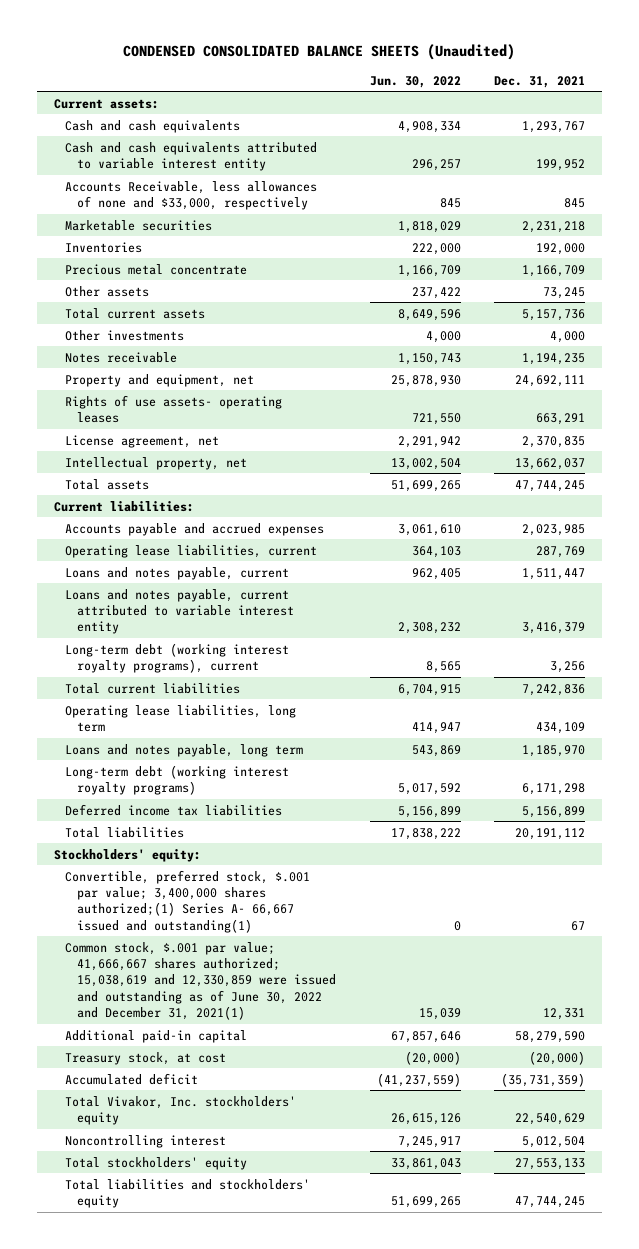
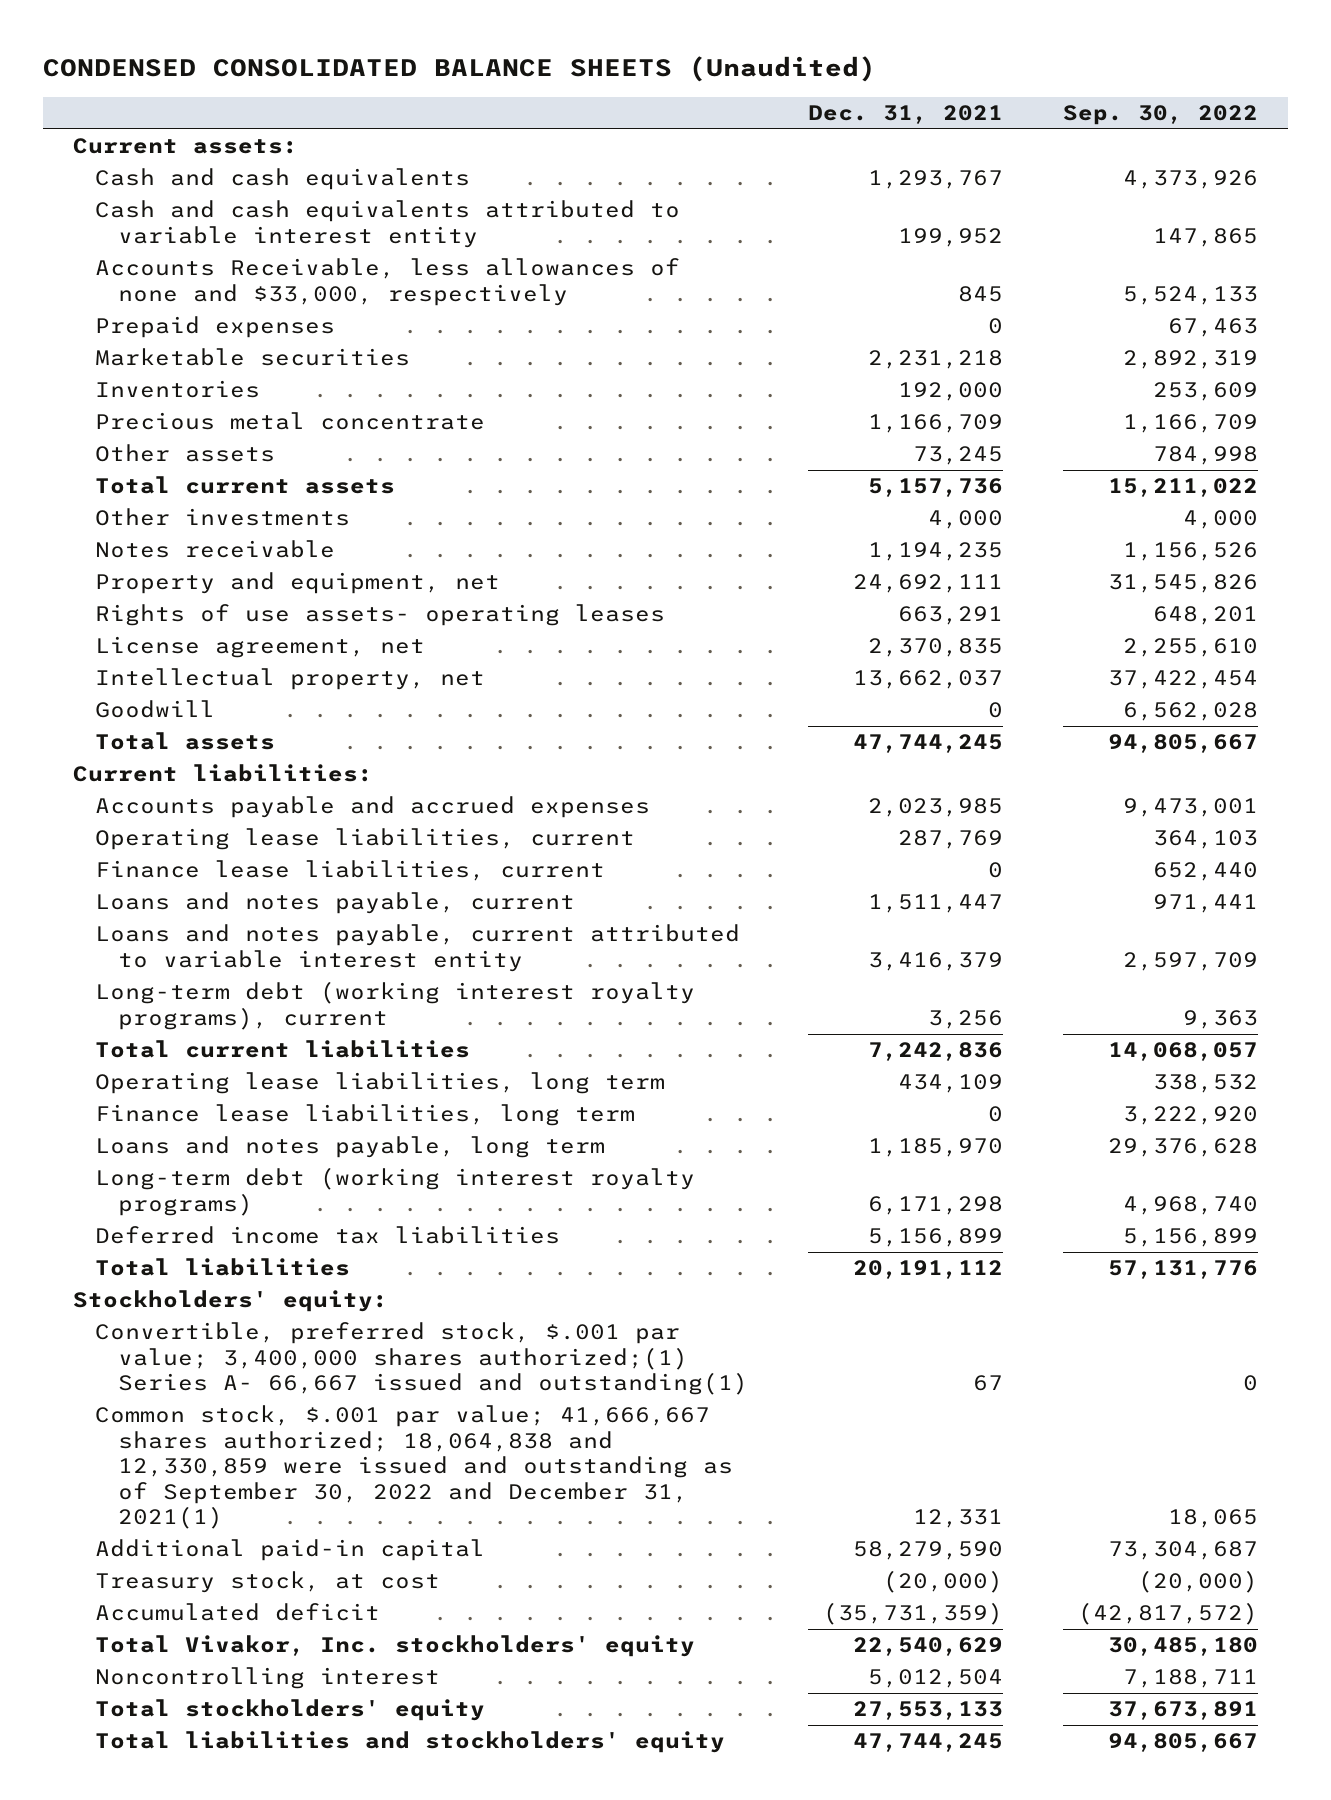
[369,75,461,88] Jun. 30, 2022 -> none
none -> [1063,105,1259,126] Sep. 30, 2022
none -> [95,316,336,339] Prepaid expenses
none -> [95,700,216,719] Goodwill
none -> [95,860,606,882] Finance lease liabilities, current
none -> [95,1104,636,1127] Finance lease liabilities, long term
[65,941,337,1021] Common stock, $.001 par value; 41,666,667 shares authorized; 15,038,619 and 12,330,859 were issued and outstanding as of June 30, 2022 and December 31, 2021(1) -> [95,1405,733,1530] Common stock, $.001 par value; 41,666,667 shares authorized; 18,064,838 and 12,330,859 were issued and outstanding as of September 30, 2022 and December 31, 2021(1)

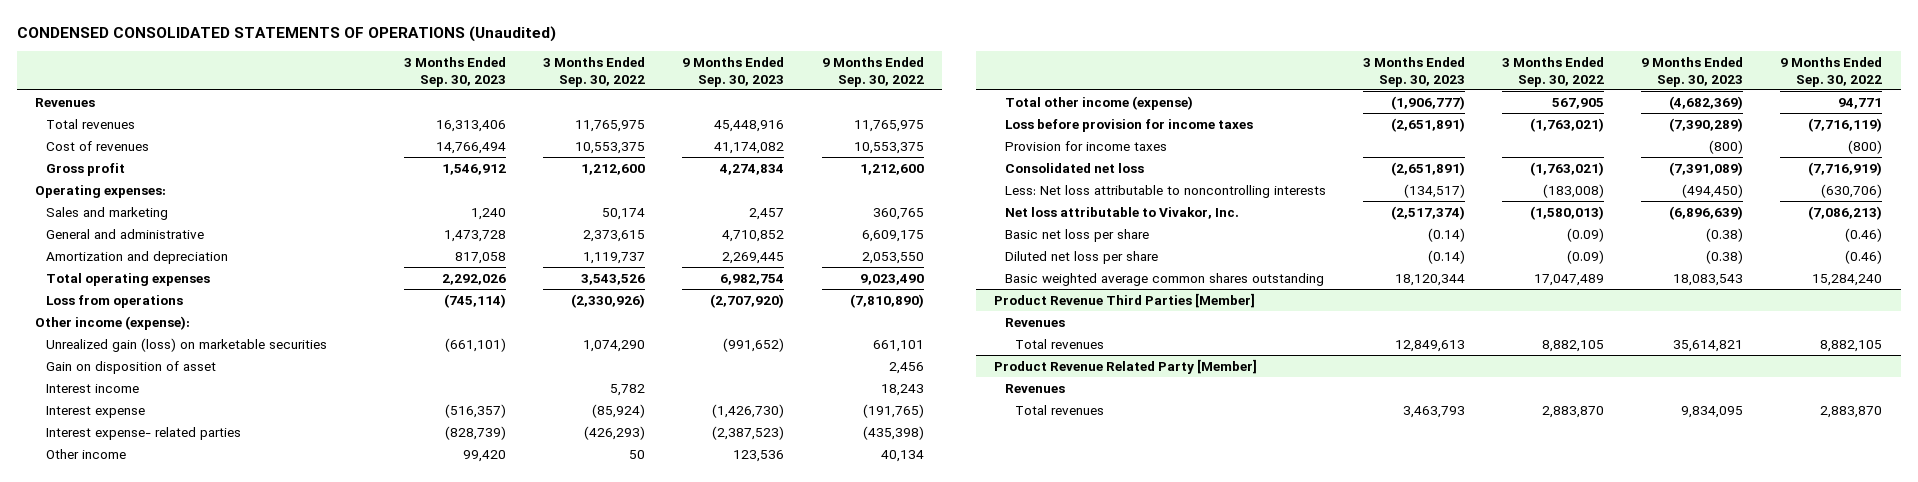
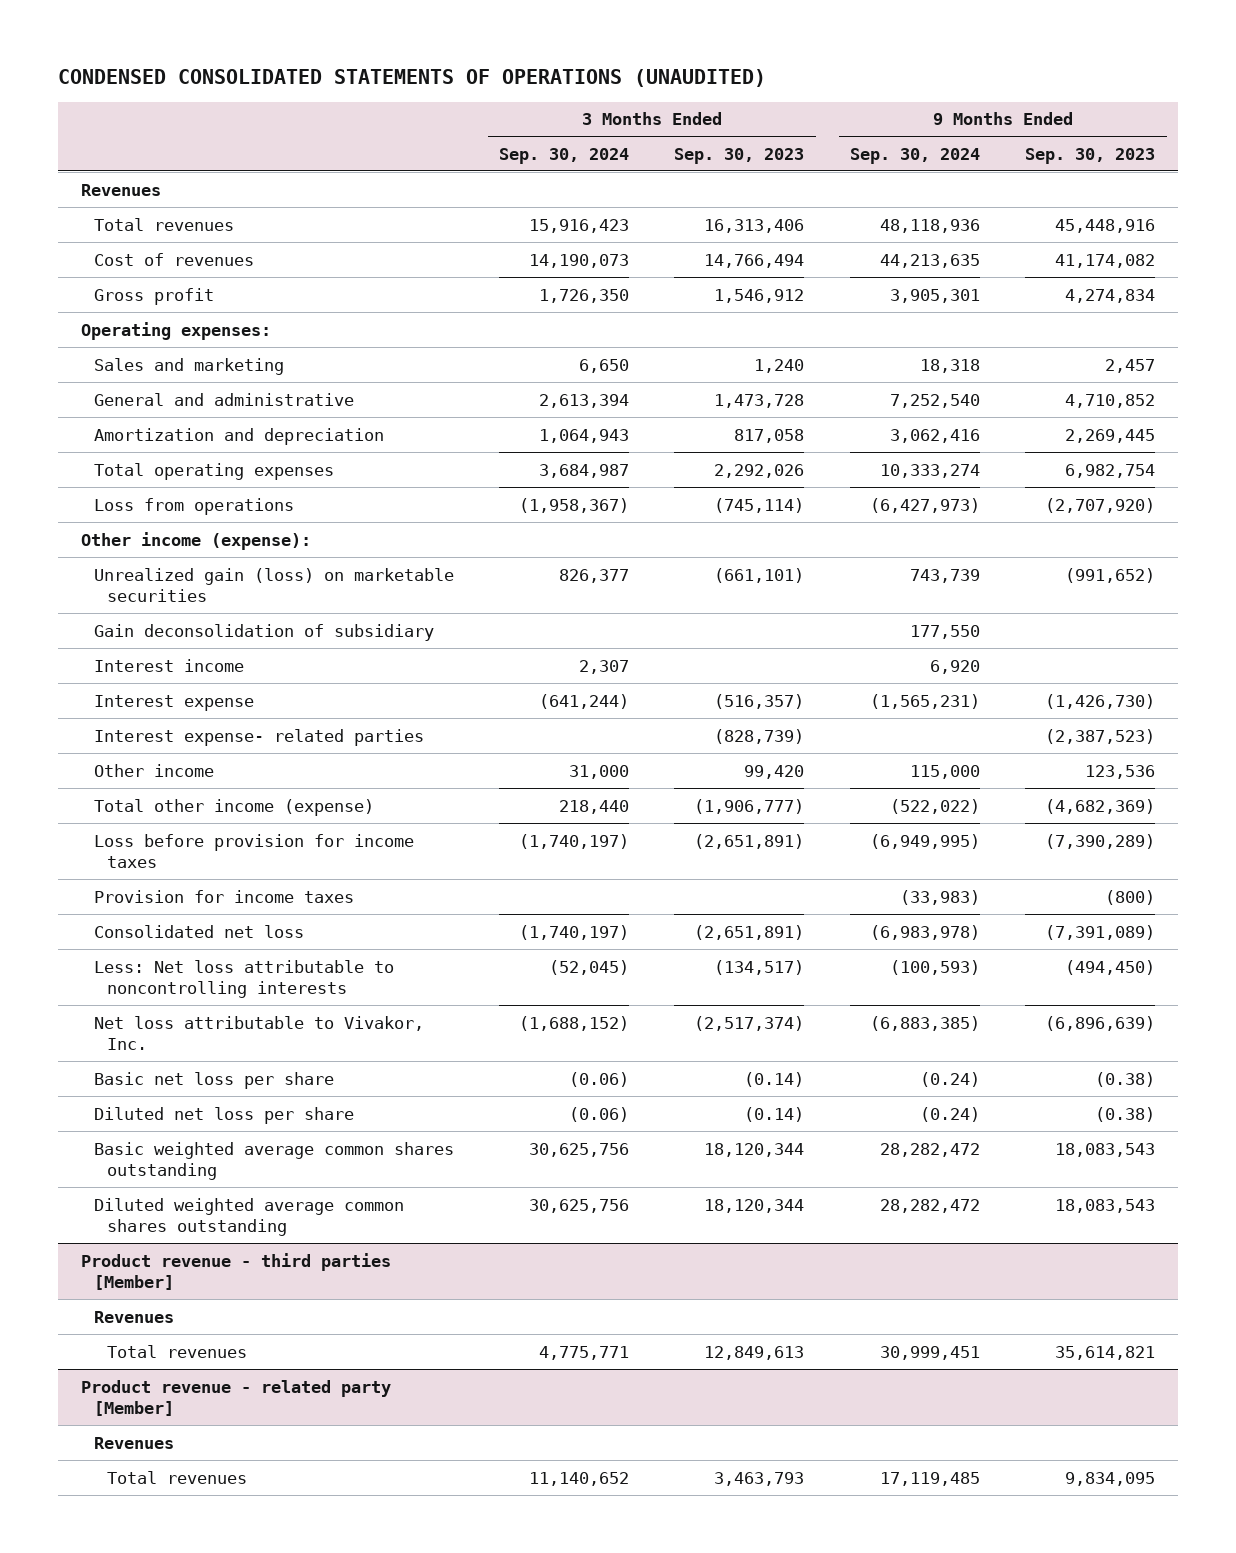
[16,25,556,42] CONDENSED CONSOLIDATED STATEMENTS OF OPERATIONS (Unaudited) -> [57,69,766,88] CONDENSED CONSOLIDATED STATEMENTS OF OPERATIONS (UNAUDITED)
[543,56,646,87] 3 Months Ended Sep. 30, 2022 -> none
[821,56,924,87] 9 Months Ended Sep. 30, 2022 -> none
none -> [498,147,629,164] Sep. 30, 2024
none -> [849,147,980,164] Sep. 30, 2024
[45,360,216,374] Gain on disposition of asset -> none
none -> [93,623,434,641] Gain deconsolidation of subsidiary
none -> [93,1197,404,1237] Diluted weighted average common shares outstanding
[994,292,1256,308] Product Revenue Third Parties [Member] -> [80,1252,391,1291] Product revenue - third parties [Member]
[994,358,1258,374] Product Revenue Related Party [Member] -> [80,1379,391,1417] Product revenue - related party [Member]

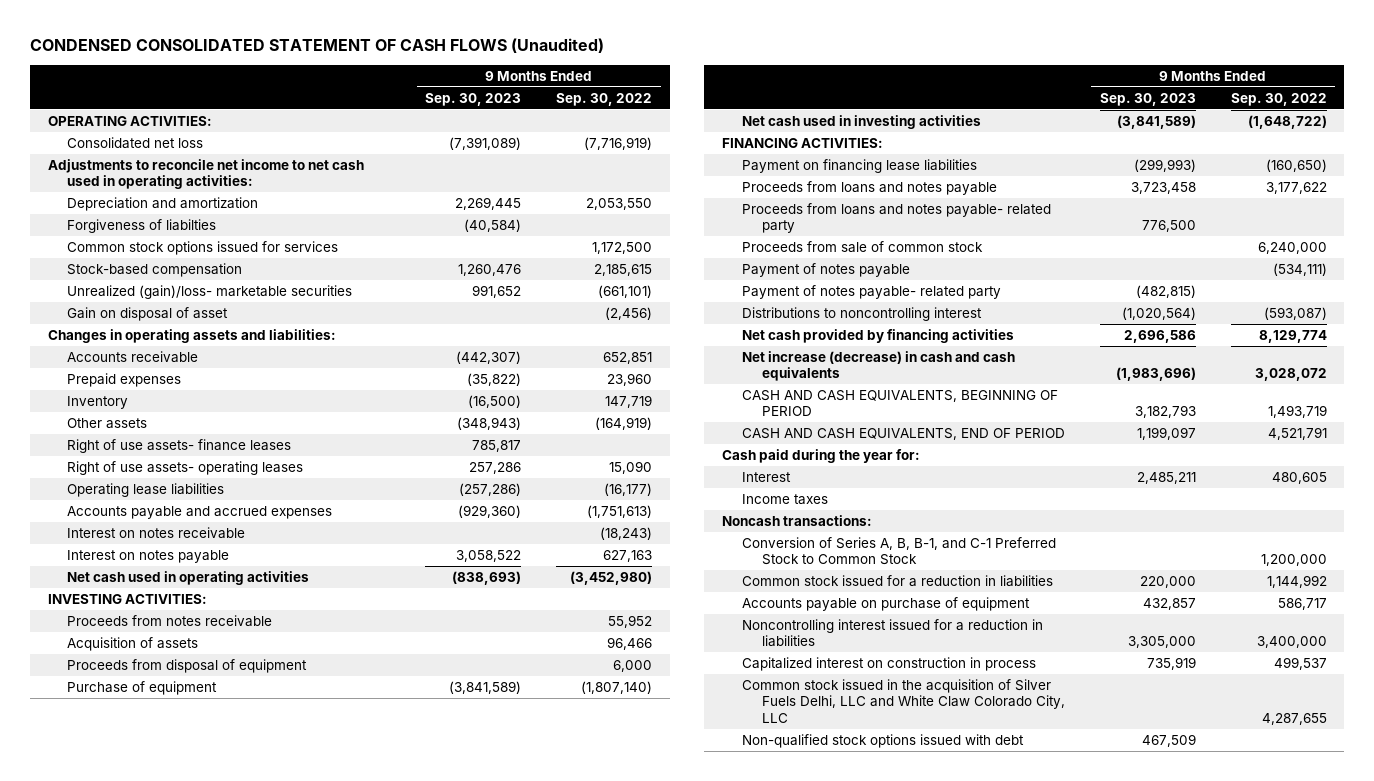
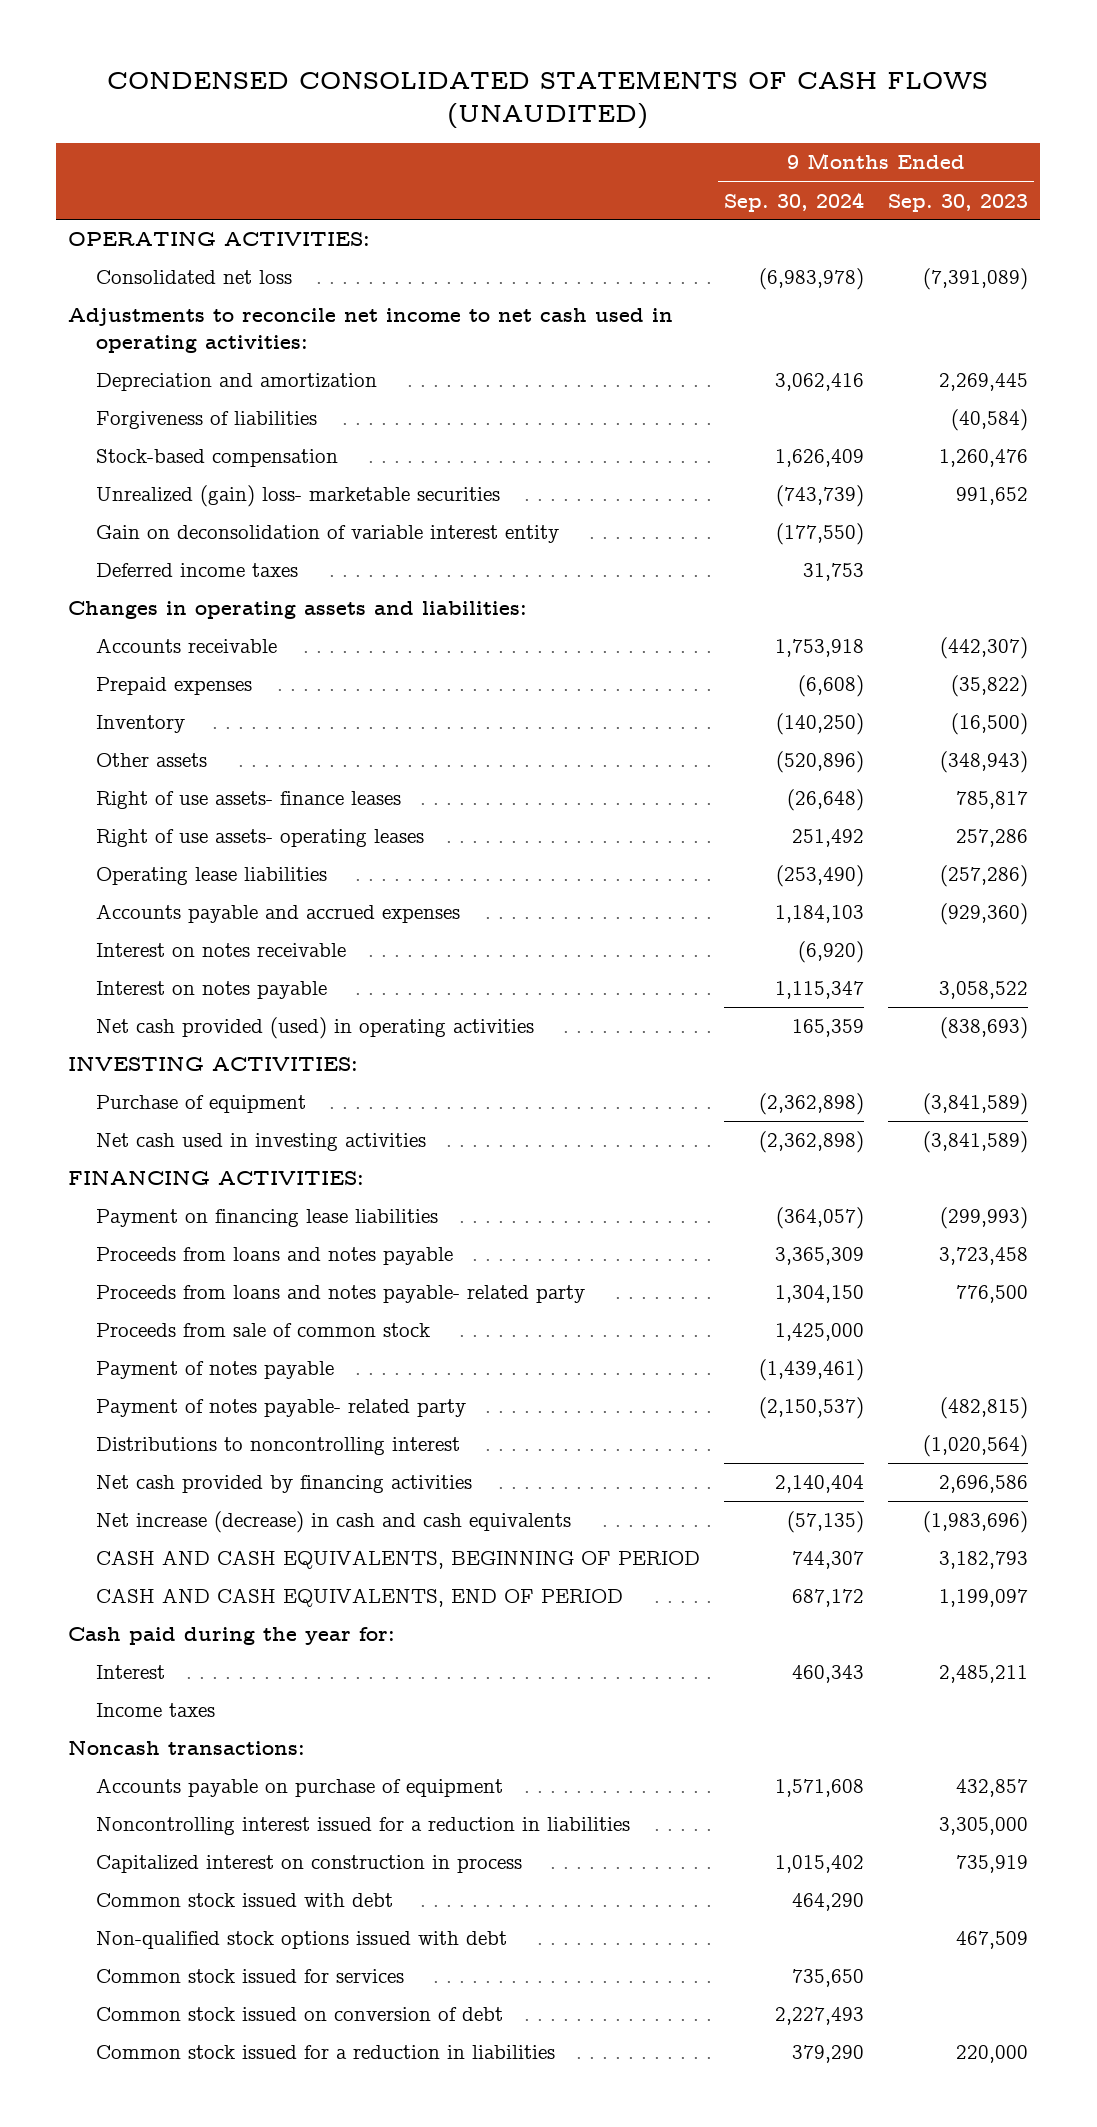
[30,38,605,54] CONDENSED CONSOLIDATED STATEMENT OF CASH FLOWS (Unaudited) -> [107,71,989,129] CONDENSED CONSOLIDATED STATEMENTS OF CASH FLOWS (UNAUDITED)
[556,92,653,106] Sep. 30, 2022 -> none
none -> [724,191,865,212] Sep. 30, 2024
[67,240,339,255] Common stock options issued for services -> none
[67,218,217,233] Forgiveness of liabilties -> [96,411,318,430] Forgiveness of liabilities
[67,306,229,321] Gain on disposal of asset -> none
[67,284,353,299] Unrealized (gain)/loss- marketable securities -> [96,485,501,508] Unrealized (gain) loss- marketable securities
none -> [96,525,560,544] Gain on deconsolidation of variable interest entity
none -> [96,563,299,578] Deferred income taxes
[67,570,310,585] Net cash used in operating activities -> [96,1017,535,1040] Net cash provided (used) in operating activities
[67,614,273,627] Proceeds from notes receivable -> none
[67,636,199,651] Acquisition of assets -> none
[67,658,308,673] Proceeds from disposal of equipment -> none
[741,536,1056,566] Conversion of Series A, B, B-1, and C-1 Preferred Stock to Common Stock -> none
[741,678,1065,723] Common stock issued in the acquisition of Silver Fuels Delhi, LLC and White Claw Colorado City, LLC -> none
none -> [96,1893,394,1908] Common stock issued with debt
none -> [96,1969,405,1984] Common stock issued for services
none -> [96,2007,504,2022] Common stock issued on conversion of debt
[741,574,1053,587] Common stock issued for a reduction in liabilities -> [96,2045,556,2060] Common stock issued for a reduction in liabilities

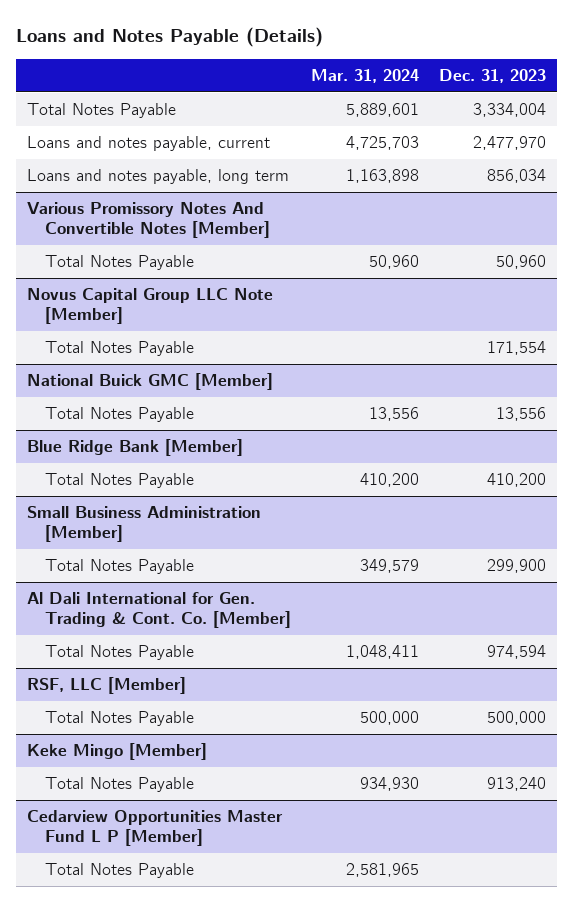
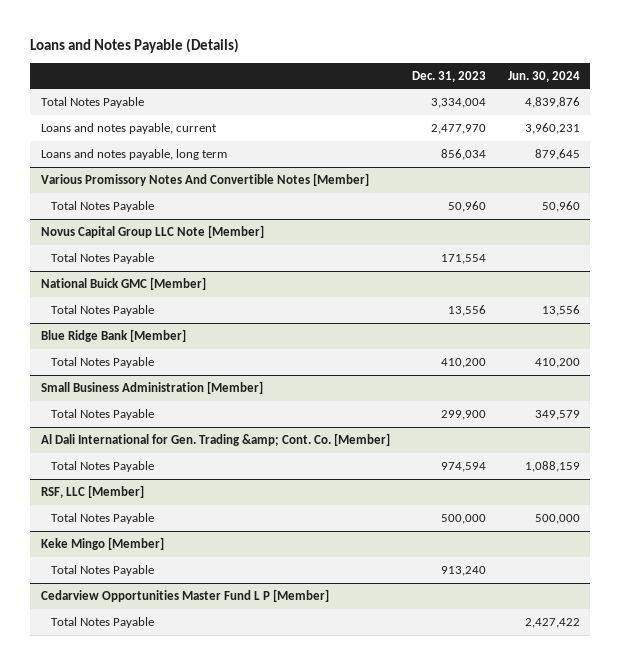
[311,69,420,84] Mar. 31, 2024 -> none
none -> [507,70,580,82] Jun. 30, 2024
[26,592,291,629] Al Dali International for Gen. Trading & Cont. Co. [Member] -> [41,433,391,447] Al Dali International for Gen. Trading &amp; Cont. Co. [Member]

